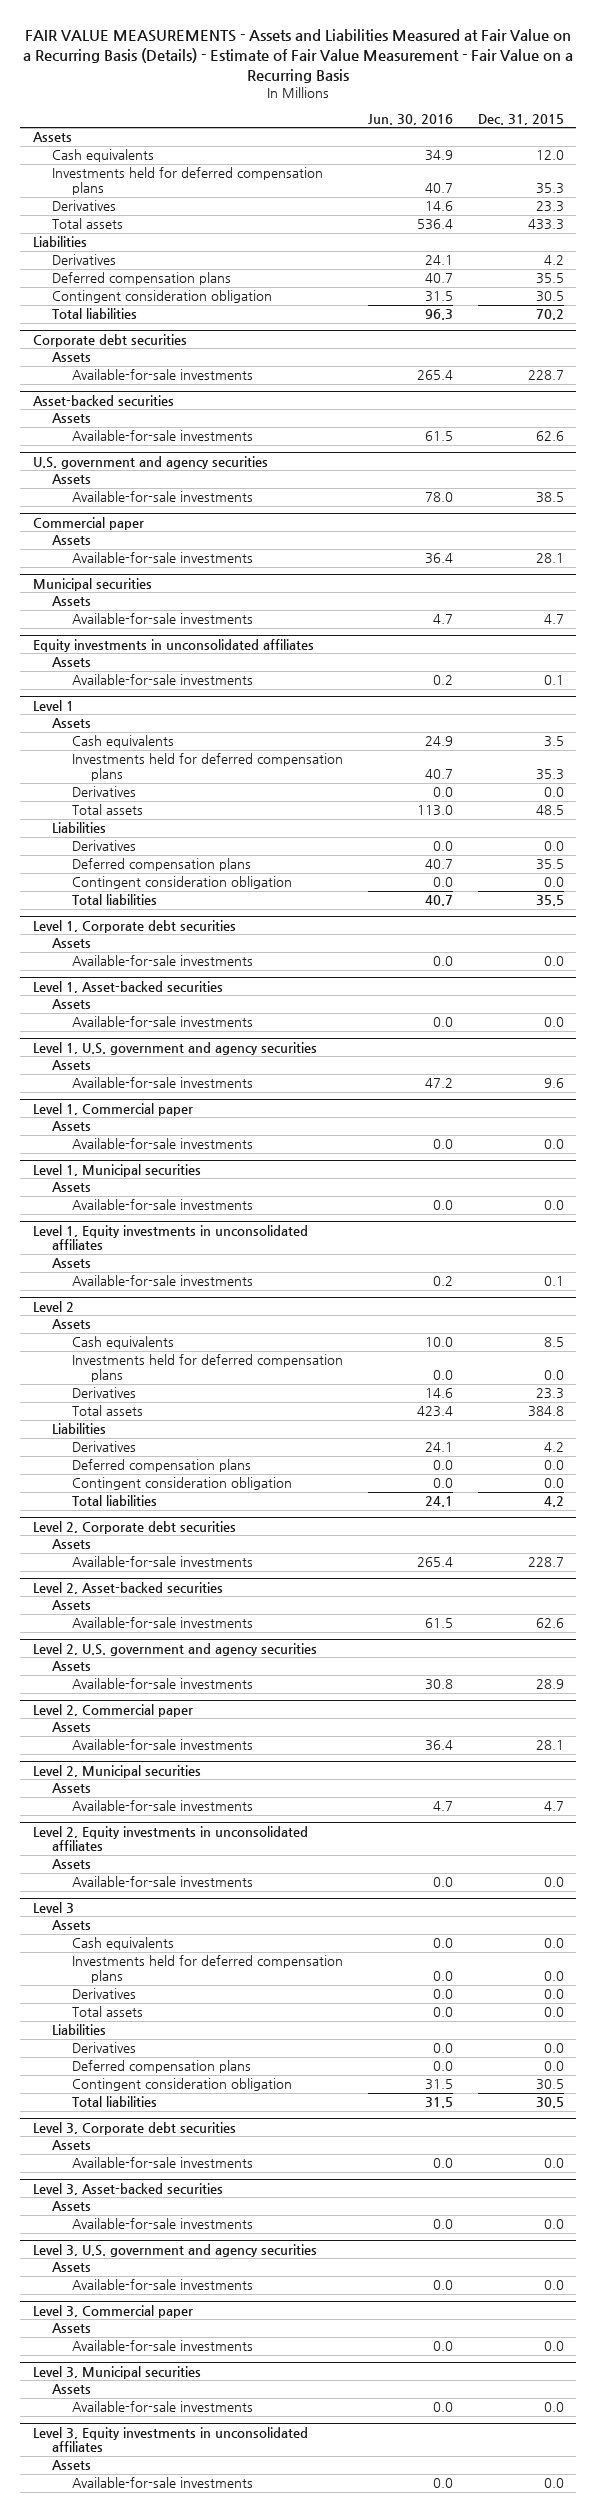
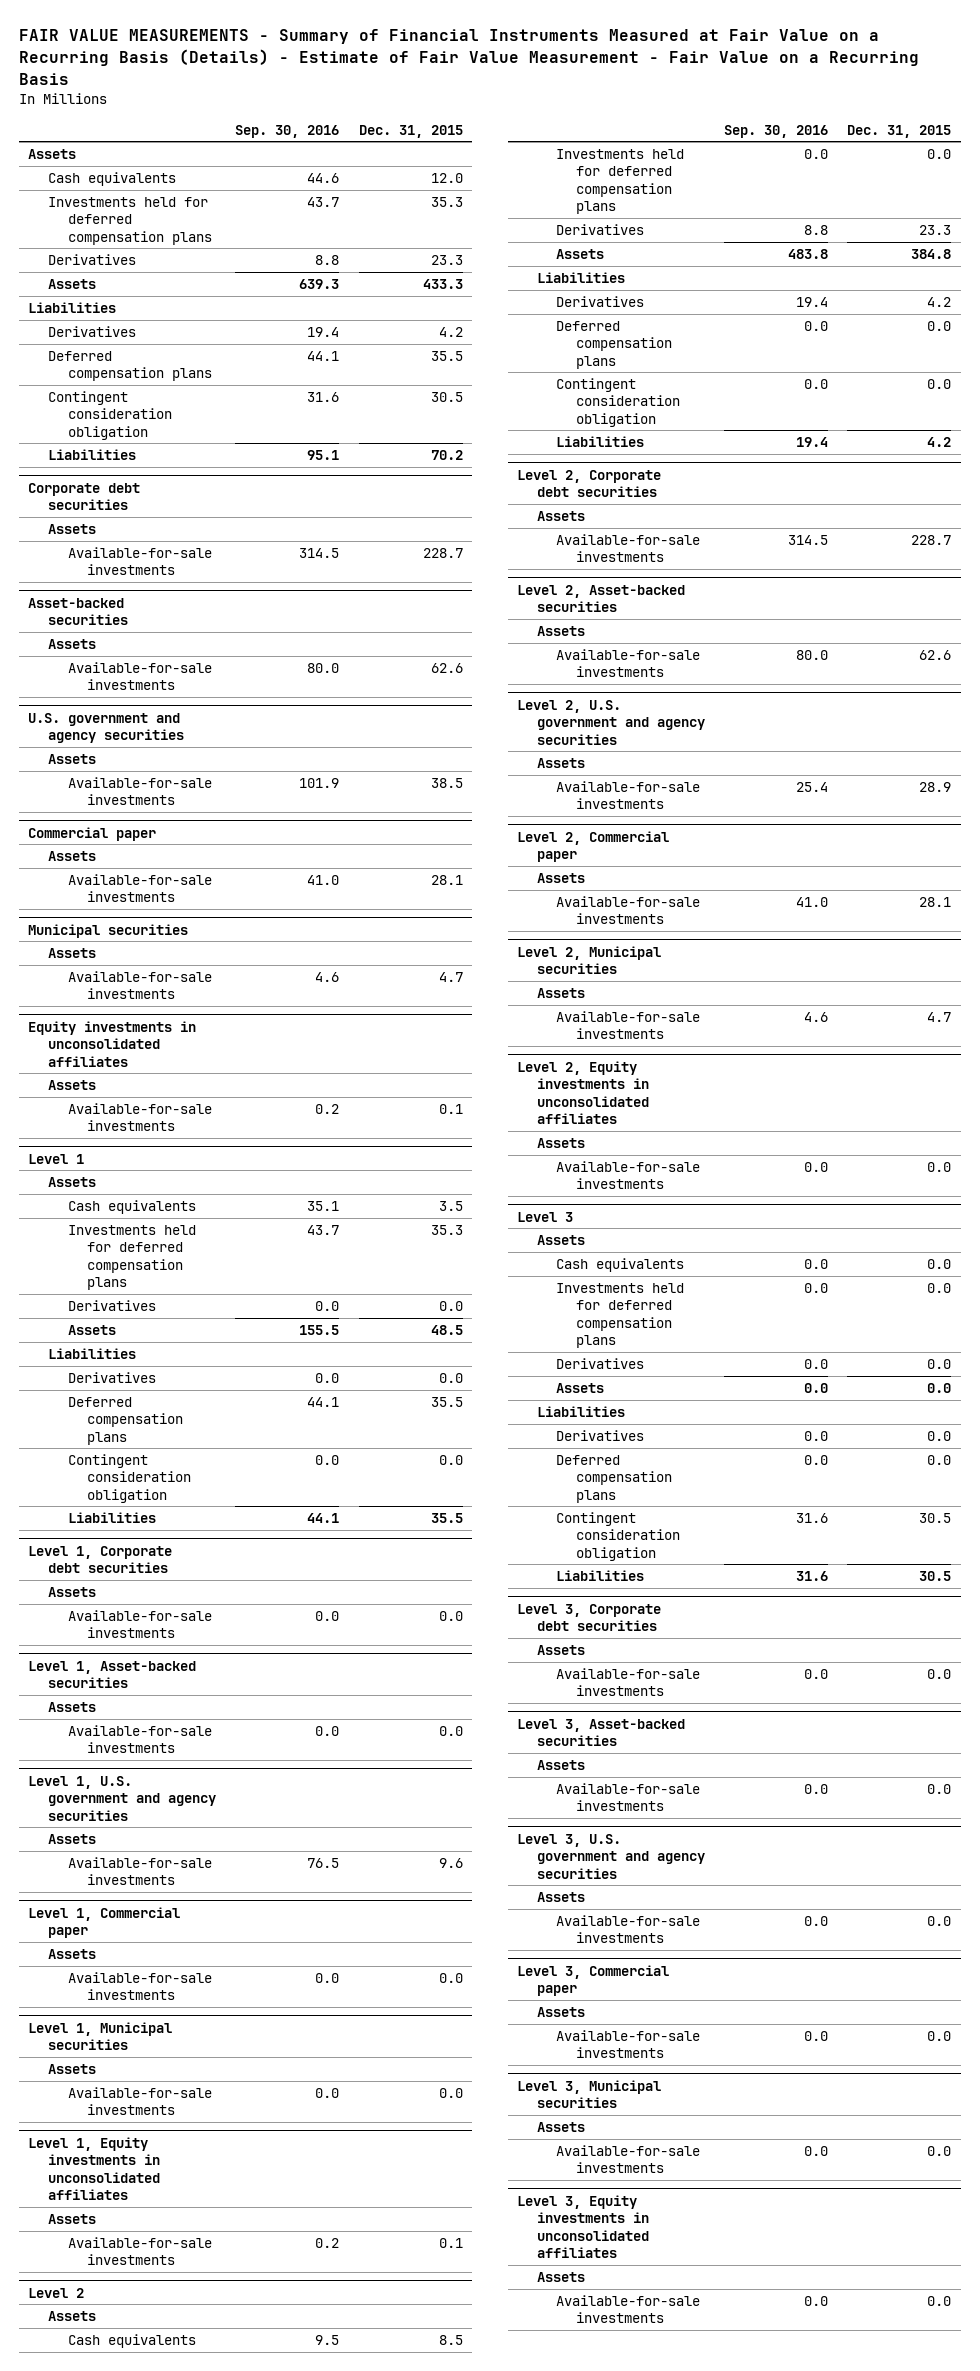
[23,29,574,83] FAIR VALUE MEASUREMENTS - Assets and Liabilities Measured at Fair Value on a Recurring Basis (Details) - Estimate of Fair Value Measurement - Fair Value on a Recurring Basis -> [18,28,919,85] FAIR VALUE MEASUREMENTS - Summary of Financial Instruments Measured at Fair Value on a Recurring Basis (Details) - Estimate of Fair Value Measurement - Fair Value on a Recurring Basis
[367,113,453,125] Jun. 30, 2016 -> none
none -> [235,124,340,138] Sep. 30, 2016
[52,218,124,230] Total assets -> [48,278,97,289] Assets
[52,308,138,320] Total liabilities -> [48,448,137,460] Liabilities
[71,804,143,816] Total assets -> [67,1324,116,1335] Assets
[71,894,157,906] Total liabilities -> [67,1511,156,1523] Liabilities
[71,1405,143,1417] Total assets -> [556,248,605,259] Assets
[71,1495,157,1507] Total liabilities -> [556,435,645,447] Liabilities
[71,2006,143,2018] Total assets -> [556,1382,605,1393] Assets
[71,2096,157,2108] Total liabilities -> [556,1569,645,1581] Liabilities

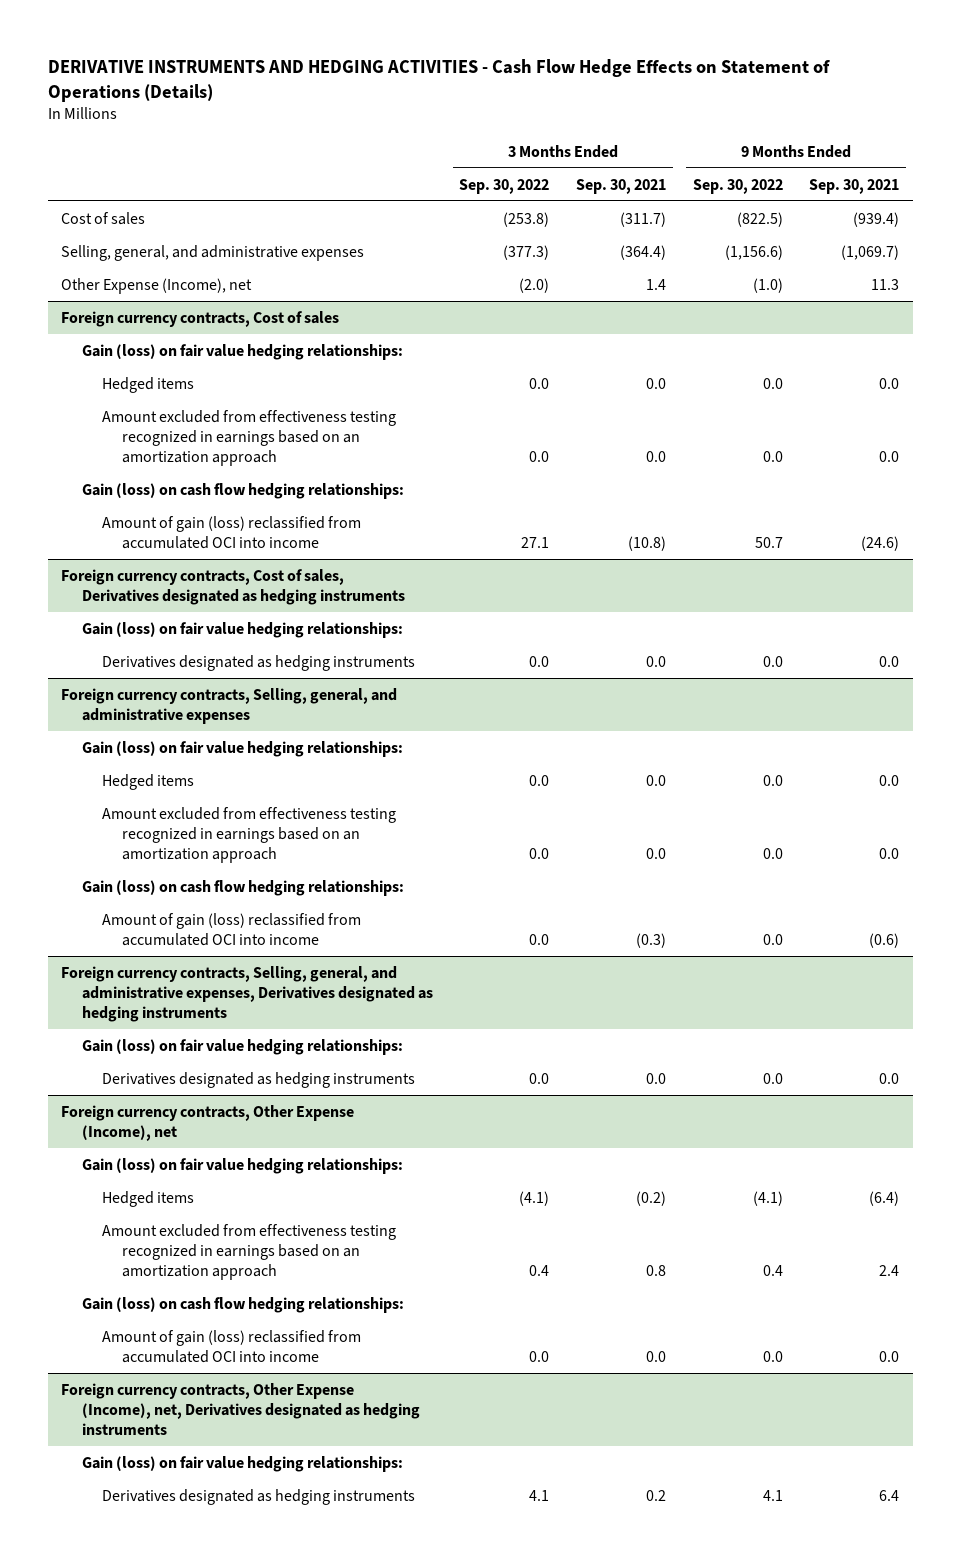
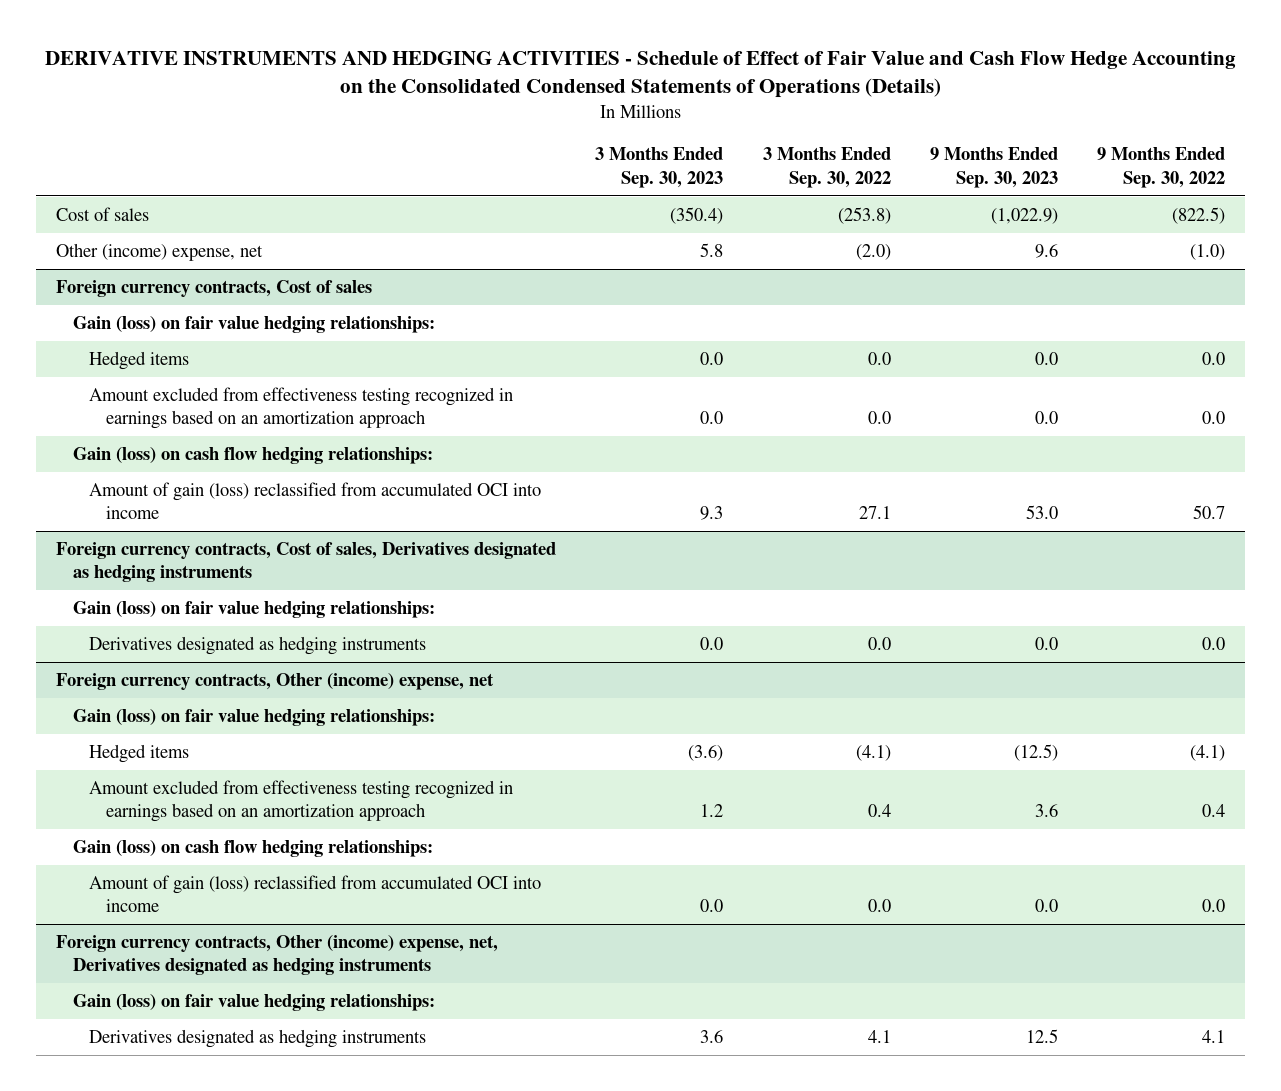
[47,58,830,102] DERIVATIVE INSTRUMENTS AND HEDGING ACTIVITIES - Cash Flow Hedge Effects on Statement of Operations (Details) -> [44,50,1236,99] DERIVATIVE INSTRUMENTS AND HEDGING ACTIVITIES - Schedule of Effect of Fair Value and Cash Flow Hedge Accounting on the Consolidated Condensed Statements of Operations (Details)
[576,178,667,194] Sep. 30, 2021 -> none
[809,178,900,194] Sep. 30, 2021 -> none
none -> [595,147,724,188] 3 Months Ended Sep. 30, 2023
none -> [929,147,1058,188] 9 Months Ended Sep. 30, 2023
[61,244,365,261] Selling, general, and administrative expenses -> none
[61,277,253,294] Other Expense (Income), net -> [55,243,263,262] Other (income) expense, net
[61,687,398,724] Foreign currency contracts, Selling, general, and administrative expenses -> none
[81,740,403,757] Gain (loss) on fair value hedging relationships: -> none
[102,773,195,790] Hedged items -> none
[102,806,397,863] Amount excluded from effectiveness testing recognized in earnings based on an amortization approach -> none
[81,879,404,896] Gain (loss) on cash flow hedging relationships: -> none
[102,912,362,946] Amount of gain (loss) reclassified from accumulated OCI into income -> none
[61,965,433,1022] Foreign currency contracts, Selling, general, and administrative expenses, Derivatives designated as hedging instruments -> none
[81,1038,403,1055] Gain (loss) on fair value hedging relationships: -> none
[102,1071,416,1088] Derivatives designated as hedging instruments -> none
[61,1104,355,1141] Foreign currency contracts, Other Expense (Income), net -> [55,673,494,691] Foreign currency contracts, Other (income) expense, net
[61,1382,420,1435] Foreign currency contracts, Other Expense (Income), net, Derivatives designated as hedging instruments -> [55,935,498,976] Foreign currency contracts, Other (income) expense, net, Derivatives designated as hedging instruments

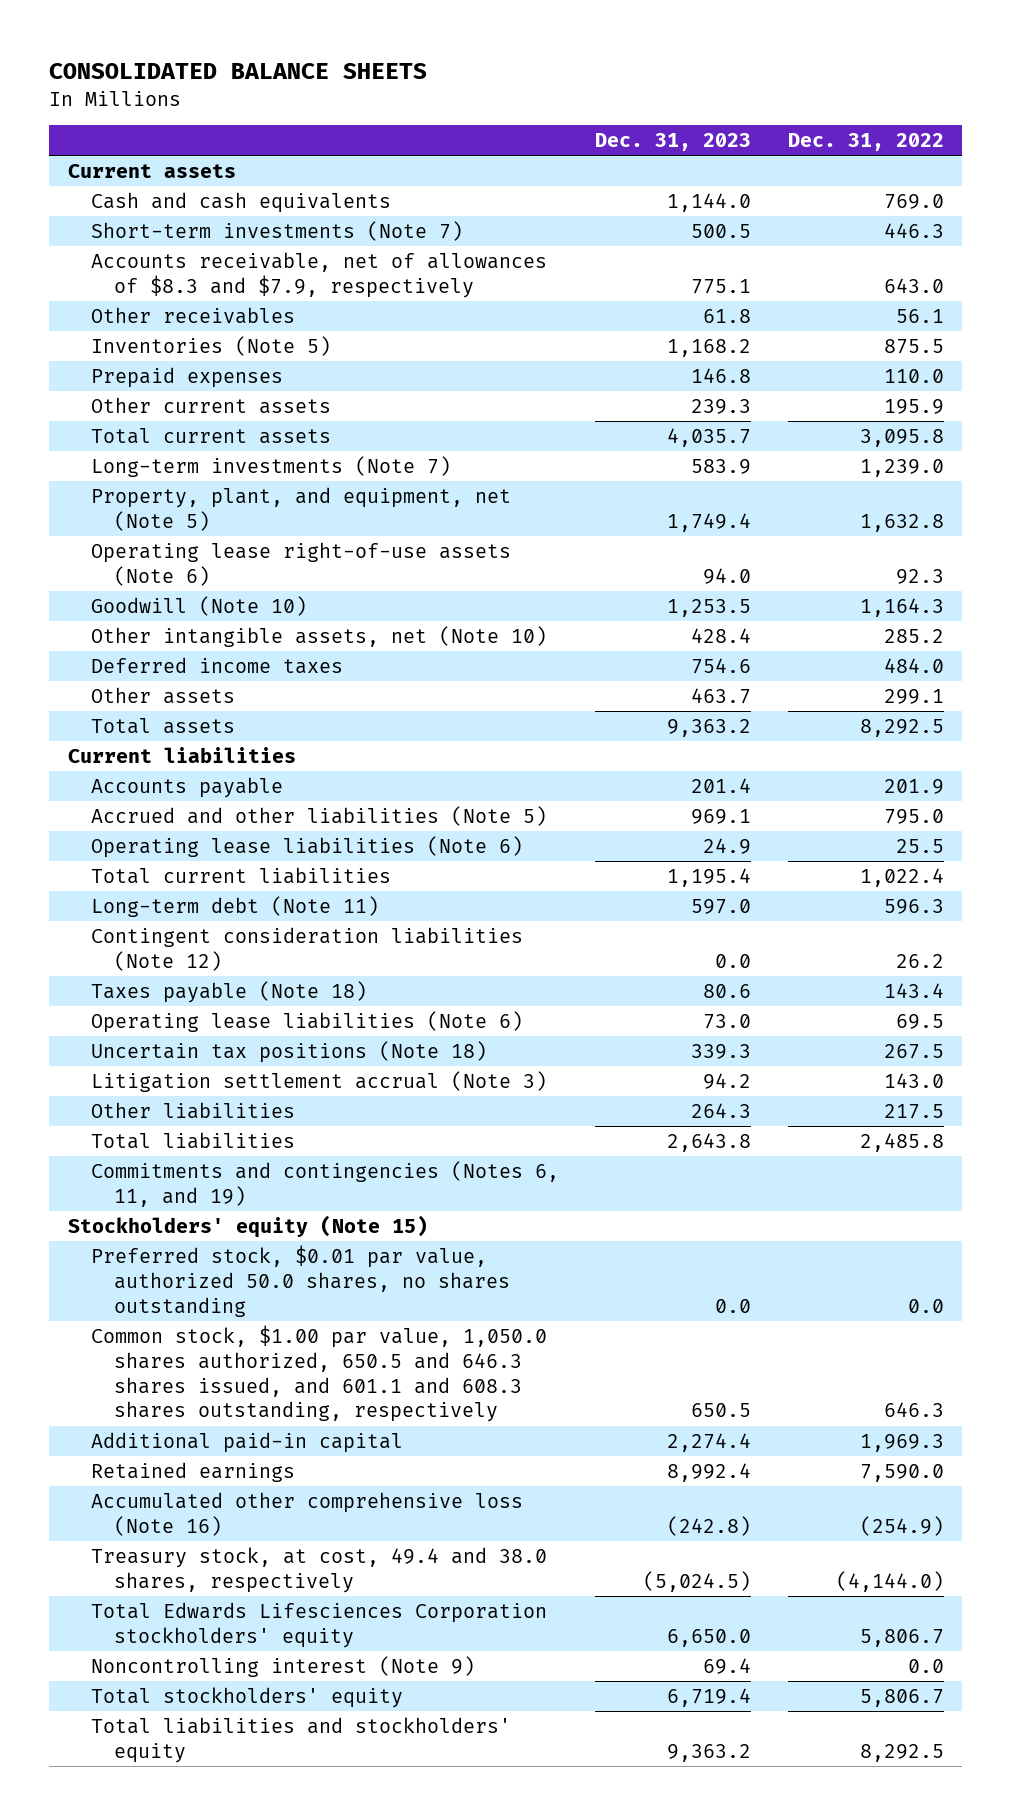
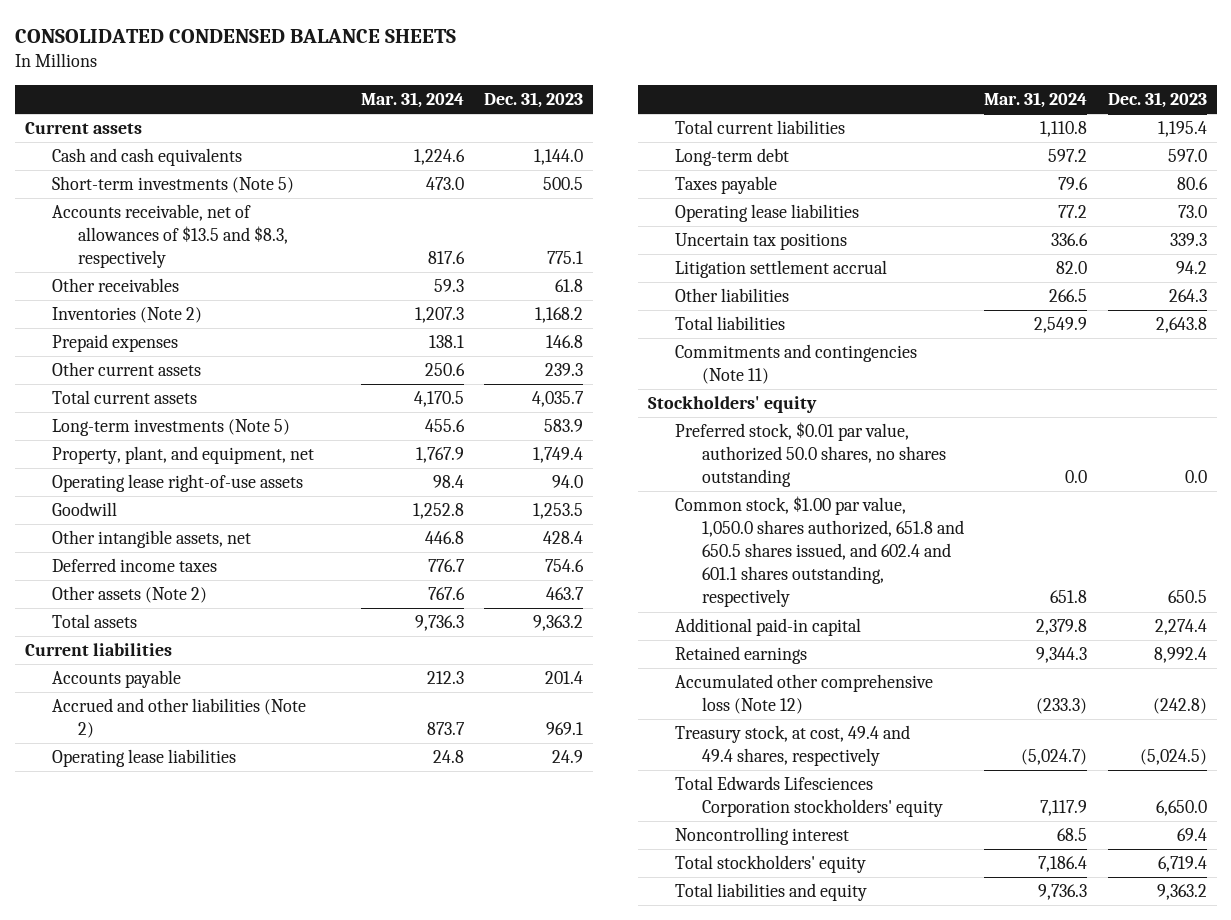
[49,63,428,80] CONSOLIDATED BALANCE SHEETS -> [14,28,456,43] CONSOLIDATED CONDENSED BALANCE SHEETS
[787,132,944,151] Dec. 31, 2022 -> none
none -> [360,92,464,109] Mar. 31, 2024
[90,220,463,241] Short-term investments (Note 7) -> [51,176,294,194] Short-term investments (Note 5)
[90,251,547,298] Accounts receivable, net of allowances of $8.3 and $7.9, respectively -> [51,204,289,269] Accounts receivable, net of allowances of $13.5 and $8.3, respectively
[90,335,331,356] Inventories (Note 5) -> [51,307,202,324] Inventories (Note 2)
[90,455,451,477] Long-term investments (Note 7) -> [51,419,290,437] Long-term investments (Note 5)
[90,486,511,531] Property, plant, and equipment, net (Note 5) -> [51,446,314,465] Property, plant, and equipment, net
[90,541,511,586] Operating lease right-of-use assets (Note 6) -> [51,474,303,493] Operating lease right-of-use assets
[90,595,307,616] Goodwill (Note 10) -> [51,502,117,517] Goodwill
[90,625,547,647] Other intangible assets, net (Note 10) -> [51,530,251,549] Other intangible assets, net
[90,686,235,704] Other assets -> [51,586,207,604] Other assets (Note 2)
[90,805,547,826] Accrued and other liabilities (Note 5) -> [51,698,306,739] Accrued and other liabilities (Note 2)
[90,835,523,858] Operating lease liabilities (Note 6) -> [51,749,236,768] Operating lease liabilities
[90,926,523,971] Contingent consideration liabilities (Note 12) -> none
[90,895,379,917] Long-term debt (Note 11) -> [675,148,790,167] Long-term debt
[90,980,367,1003] Taxes payable (Note 18) -> [675,176,778,195] Taxes payable
[90,1010,523,1033] Operating lease liabilities (Note 6) -> [675,204,860,223] Operating lease liabilities
[90,1040,487,1063] Uncertain tax positions (Note 18) -> [675,233,848,251] Uncertain tax positions
[90,1070,547,1092] Litigation settlement accrual (Note 3) -> [675,260,888,279] Litigation settlement accrual
[90,1160,559,1207] Commitments and contingencies (Notes 6, 11, and 19) -> [675,344,918,385] Commitments and contingencies (Note 11)
[67,1214,428,1238] Stockholders' equity (Note 15) -> [648,396,818,414] Stockholders' equity
[90,1324,547,1423] Common stock, $1.00 par value, 1,050.0 shares authorized, 650.5 and 646.3 shares issued, and 601.1 and 608.3 shares outstanding, respectively -> [675,496,965,608] Common stock, $1.00 par value, 1,050.0 shares authorized, 651.8 and 650.5 shares issued, and 602.4 and 601.1 shares outstanding, respectively
[90,1491,523,1536] Accumulated other comprehensive loss (Note 16) -> [675,674,934,715] Accumulated other comprehensive loss (Note 12)
[90,1546,547,1593] Treasury stock, at cost, 49.4 and 38.0 shares, respectively -> [675,725,911,767] Treasury stock, at cost, 49.4 and 49.4 shares, respectively
[90,1655,475,1677] Noncontrolling interest (Note 9) -> [675,827,850,846] Noncontrolling interest
[90,1716,511,1763] Total liabilities and stockholders' equity -> [675,883,868,902] Total liabilities and equity

